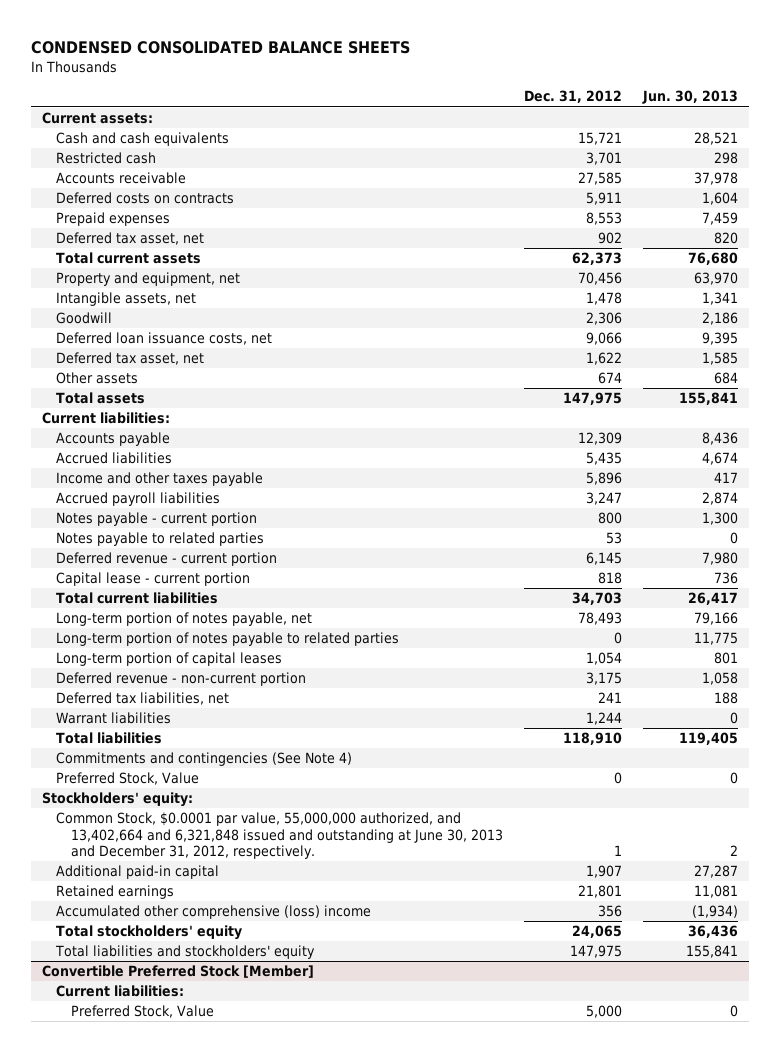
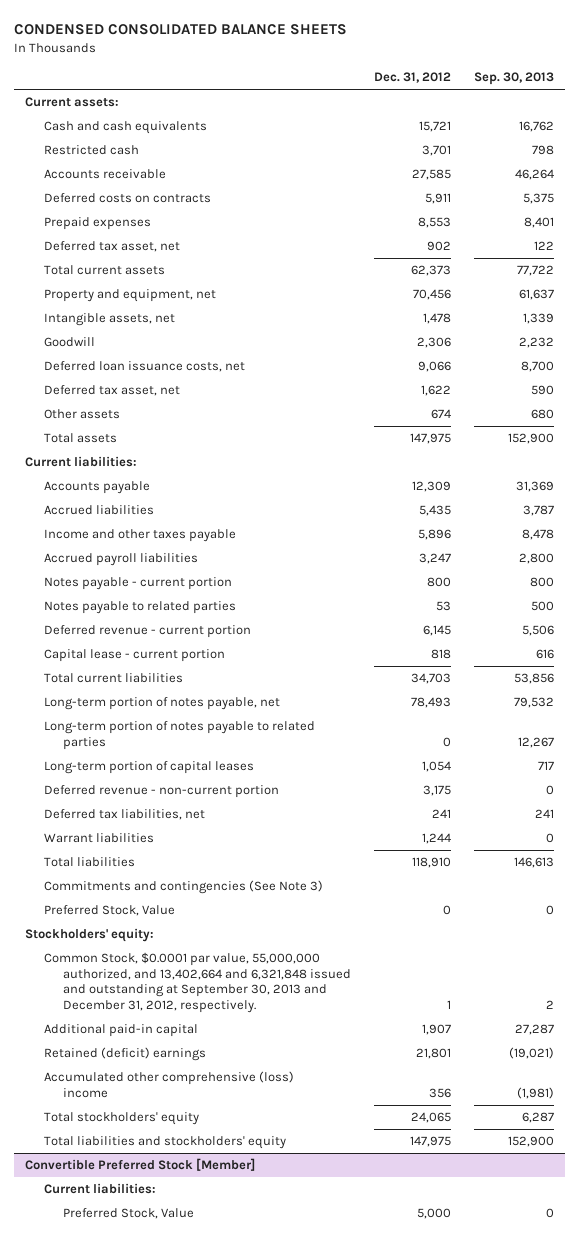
[642,90,739,105] Jun. 30, 2013 -> none
none -> [473,71,554,85] Sep. 30, 2013
[56,752,353,767] Commitments and contingencies (See Note 4) -> [44,880,324,895] Commitments and contingencies (See Note 3)
[56,812,503,859] Common Stock, $0.0001 par value, 55,000,000 authorized, and 13,402,664 and 6,321,848 issued and outstanding at June 30, 2013 and December 31, 2012, respectively. -> [44,952,352,1013] Common Stock, $0.0001 par value, 55,000,000 authorized, and 13,402,664 and 6,321,848 issued and outstanding at September 30, 2013 and December 31, 2012, respectively.
[56,885,175,900] Retained earnings -> [44,1047,207,1062] Retained (deficit) earnings

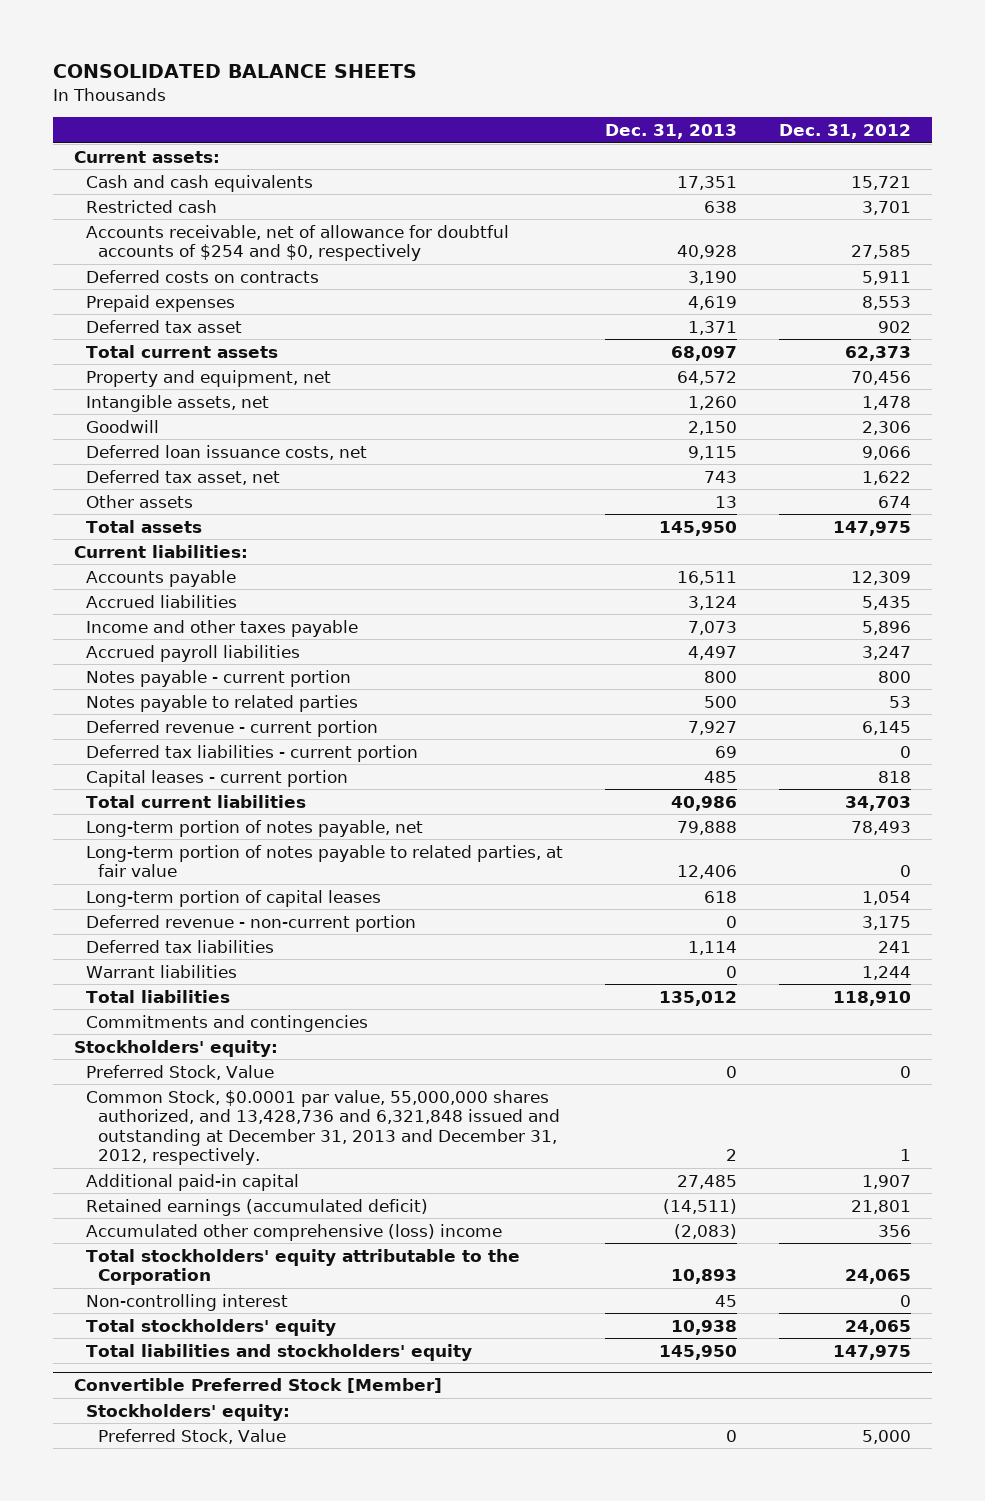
[13,24,347,36] CONDENSED CONSOLIDATED BALANCE SHEETS -> [52,64,417,79] CONSOLIDATED BALANCE SHEETS
[473,71,554,85] Sep. 30, 2013 -> none
none -> [605,124,738,140] Dec. 31, 2013
[44,169,167,180] Accounts receivable -> [85,224,509,262] Accounts receivable, net of allowance for doubtful accounts of $254 and $0, respectively
[44,241,181,253] Deferred tax asset, net -> [85,319,242,333] Deferred tax asset
none -> [85,744,418,762] Deferred tax liabilities - current portion
[44,649,226,663] Capital lease - current portion -> [85,769,348,787] Capital leases - current portion
[44,721,316,750] Long-term portion of notes payable to related parties -> [85,844,563,878] Long-term portion of notes payable to related parties, at fair value
[44,809,206,821] Deferred tax liabilities, net -> [85,939,274,953] Deferred tax liabilities
[44,880,324,895] Commitments and contingencies (See Note 3) -> [85,1014,368,1032] Commitments and contingencies
[44,905,176,917] Preferred Stock, Value -> [85,1064,274,1080] Preferred Stock, Value
[44,952,352,1013] Common Stock, $0.0001 par value, 55,000,000 authorized, and 13,402,664 and 6,321,848 issued and outstanding at September 30, 2013 and December 31, 2012, respectively. -> [85,1089,561,1166] Common Stock, $0.0001 par value, 55,000,000 shares authorized, and 13,428,736 and 6,321,848 issued and outstanding at December 31, 2013 and December 31, 2012, respectively.
[44,1047,207,1062] Retained (deficit) earnings -> [85,1198,428,1216] Retained earnings (accumulated deficit)
none -> [85,1248,520,1286] Total stockholders' equity attributable to the Corporation
none -> [85,1293,288,1311] Non-controlling interest
[44,1183,157,1195] Current liabilities: -> none
none -> [85,1403,290,1421] Stockholders' equity:

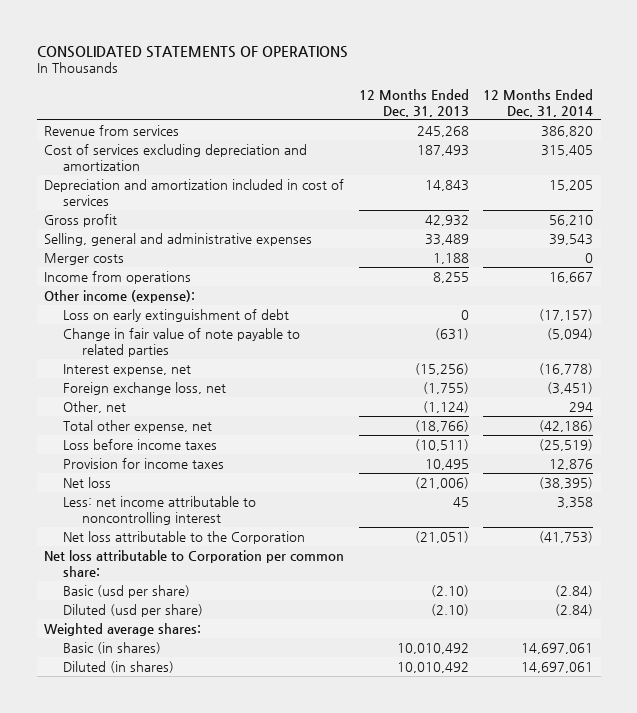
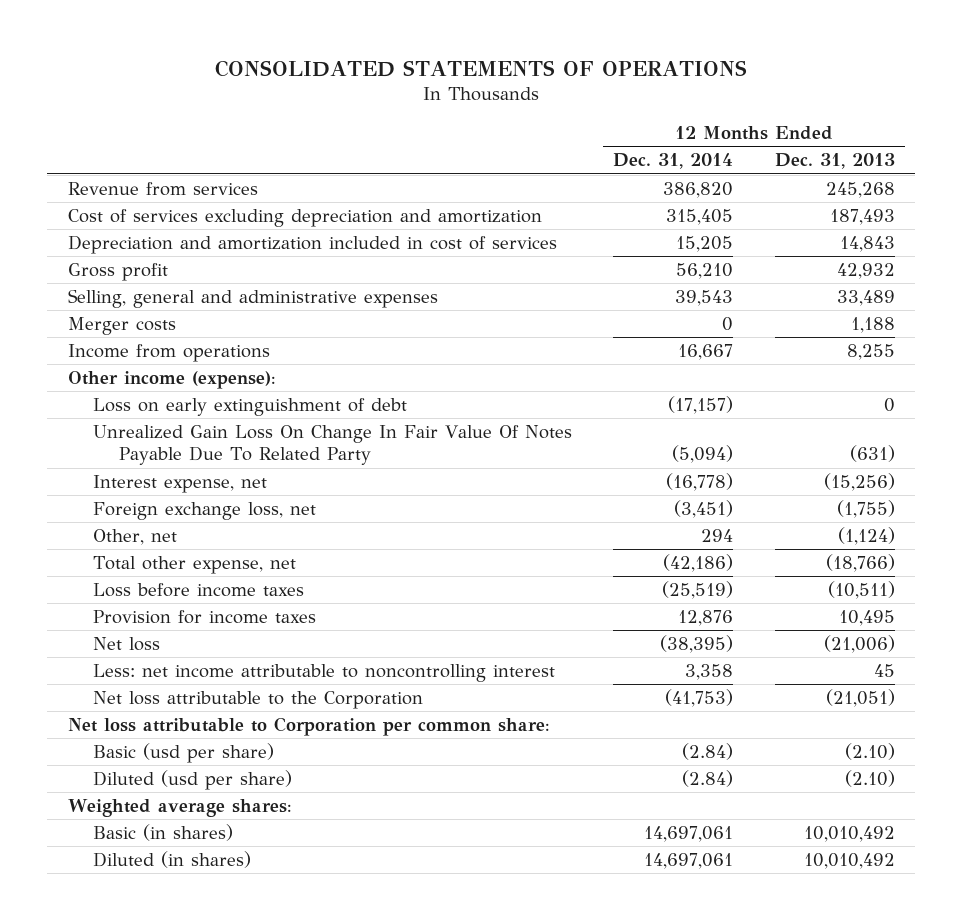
[63,327,301,357] Change in fair value of note payable to related parties -> [93,425,573,466] Unrealized Gain Loss On Change In Fair Value Of Notes Payable Due To Related Party

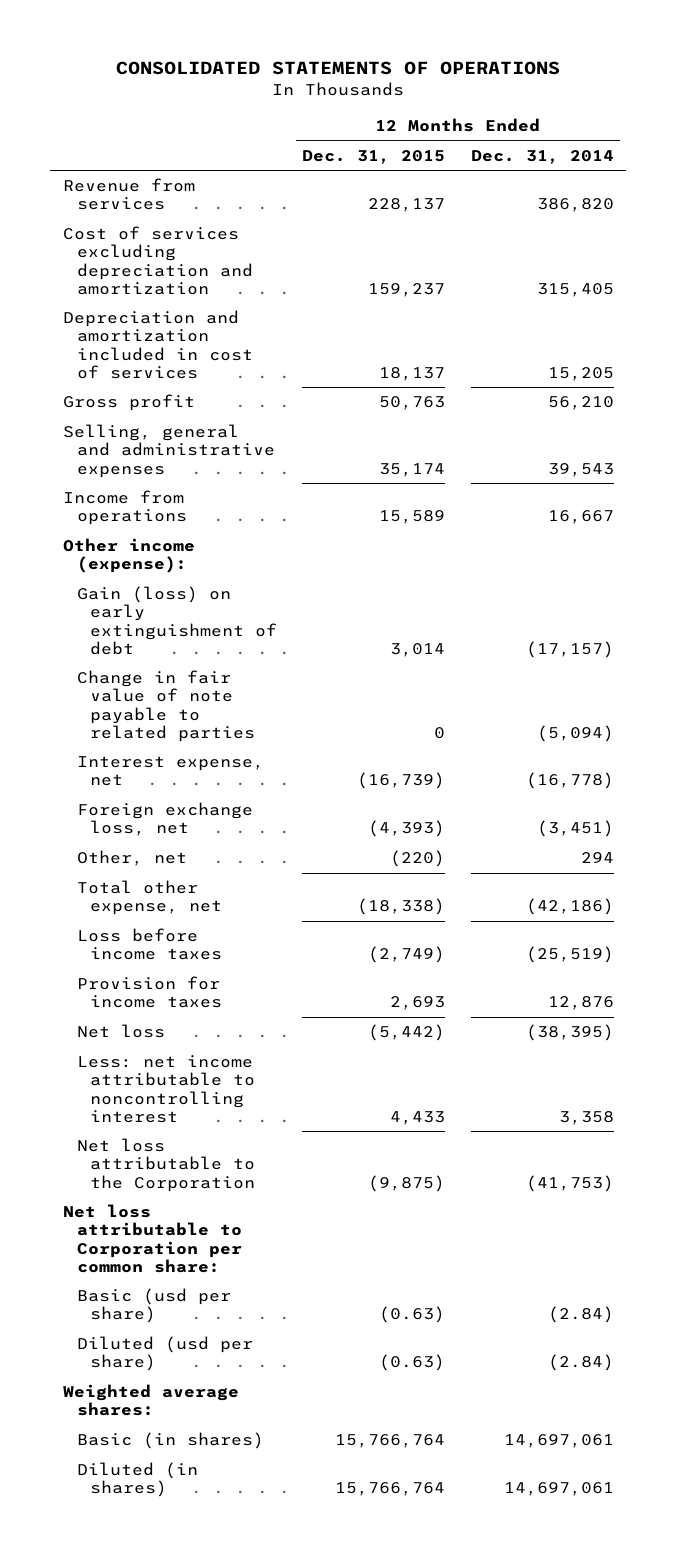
[774,153,895,170] Dec. 31, 2013 -> none
none -> [302,149,446,164] Dec. 31, 2015
[67,317,176,336] Merger costs -> none
[93,398,408,417] Loss on early extinguishment of debt -> [76,586,278,655] Gain (loss) on early extinguishment of debt
[93,425,573,466] Unrealized Gain Loss On Change In Fair Value Of Notes Payable Due To Related Party -> [76,670,256,742] Change in fair value of note payable to related parties

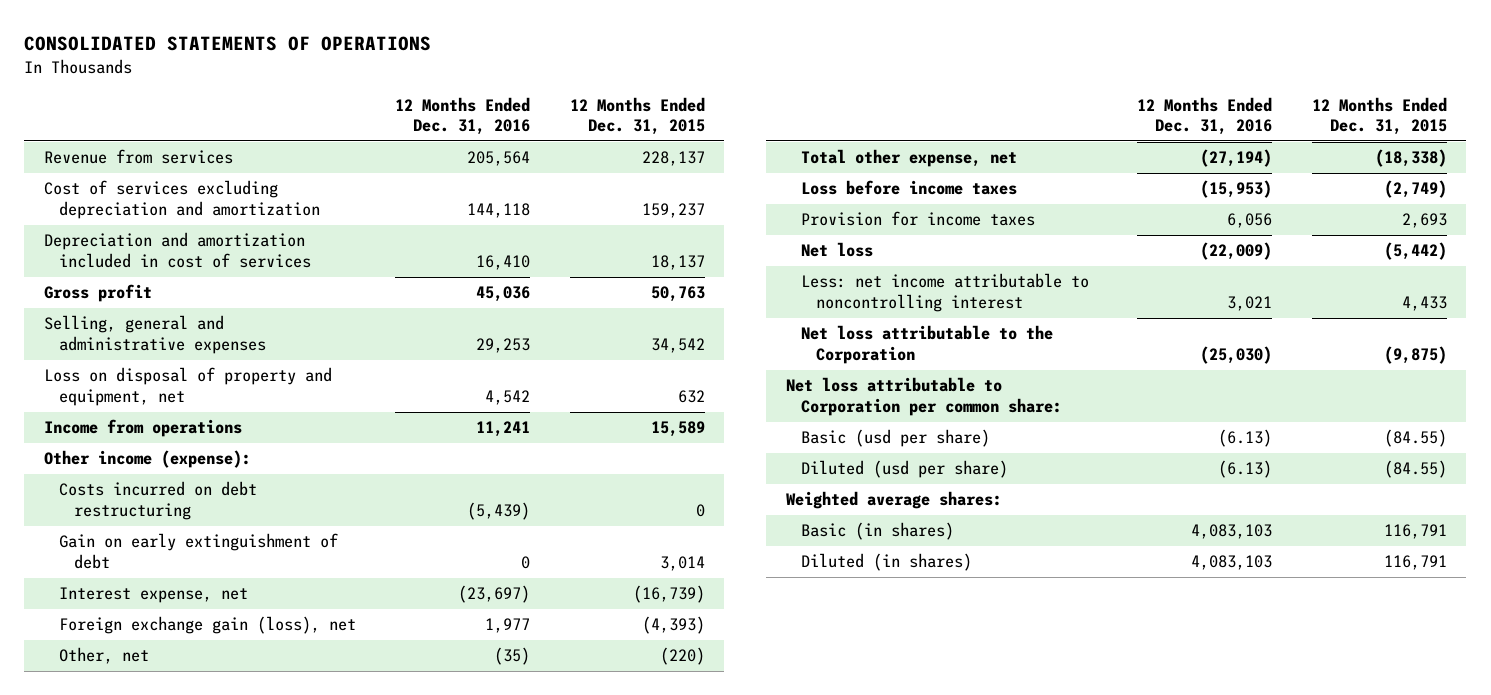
[470,149,614,164] Dec. 31, 2014 -> none
none -> [395,96,531,136] 12 Months Ended Dec. 31, 2016
[379,462,446,477] 35,174 -> [650,337,705,353] 34,542
none -> [43,367,332,406] Loss on disposal of property and equipment, net
[76,670,256,742] Change in fair value of note payable to related parties -> none
none -> [59,481,258,520] Costs incurred on debt restructuring
[76,586,278,655] Gain (loss) on early extinguishment of debt -> [59,533,339,569] Gain on early extinguishment of debt
[76,802,253,837] Foreign exchange loss, net -> [59,616,357,635] Foreign exchange gain (loss), net
[379,1306,446,1324] (0.63) -> [1383,429,1447,448] (84.55)
[379,1354,446,1372] (0.63) -> [1383,460,1447,479] (84.55)
[335,1434,446,1449] 15,766,764 -> [1383,524,1447,540] 116,791
[335,1482,446,1497] 15,766,764 -> [1383,555,1447,571] 116,791

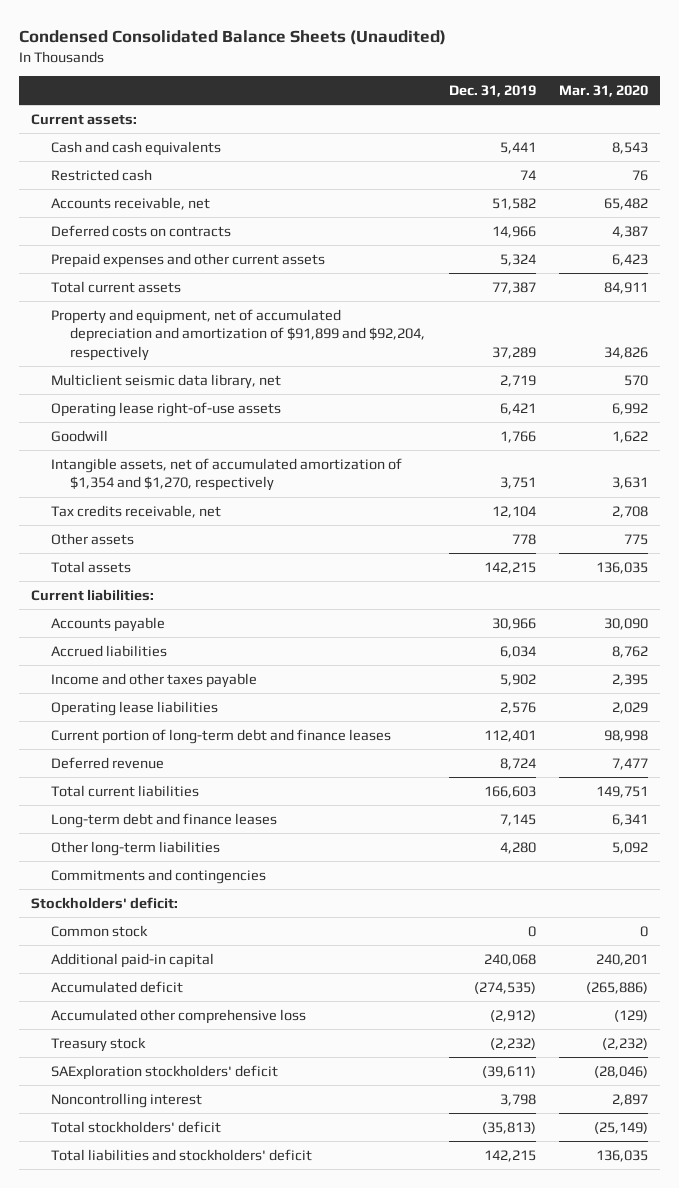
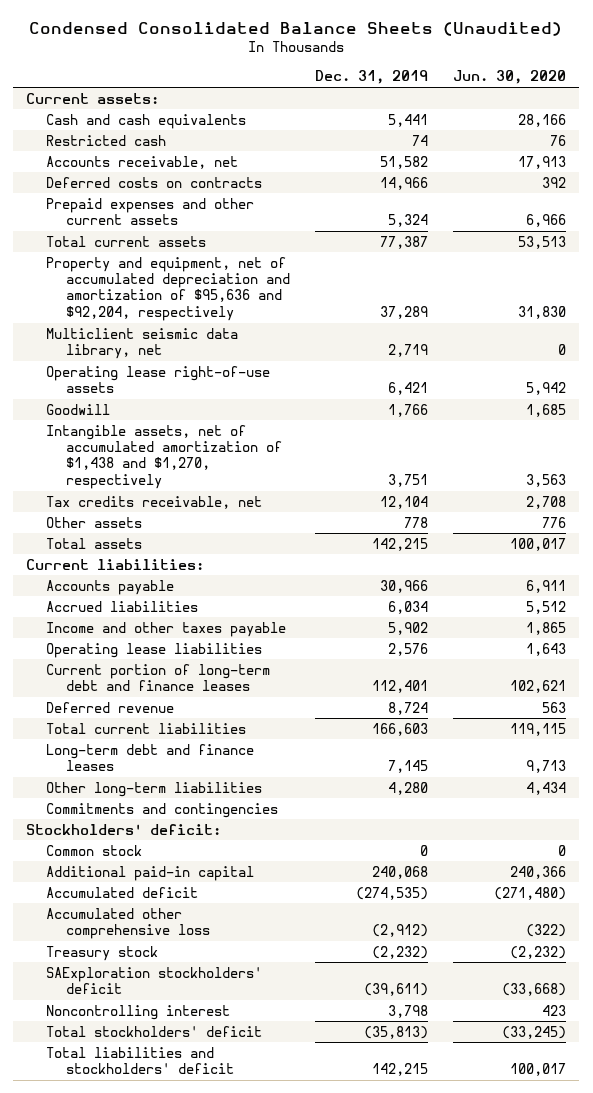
[559,85,649,98] Mar. 31, 2020 -> none
none -> [453,70,567,85] Jun. 30, 2020
[50,308,426,362] Property and equipment, net of accumulated depreciation and amortization of $91,899 and $92,204, respectively -> [45,256,290,321] Property and equipment, net of accumulated depreciation and amortization of $95,636 and $92,204, respectively
[50,457,402,492] Intangible assets, net of accumulated amortization of $1,354 and $1,270, respectively -> [45,424,282,489] Intangible assets, net of accumulated amortization of $1,438 and $1,270, respectively

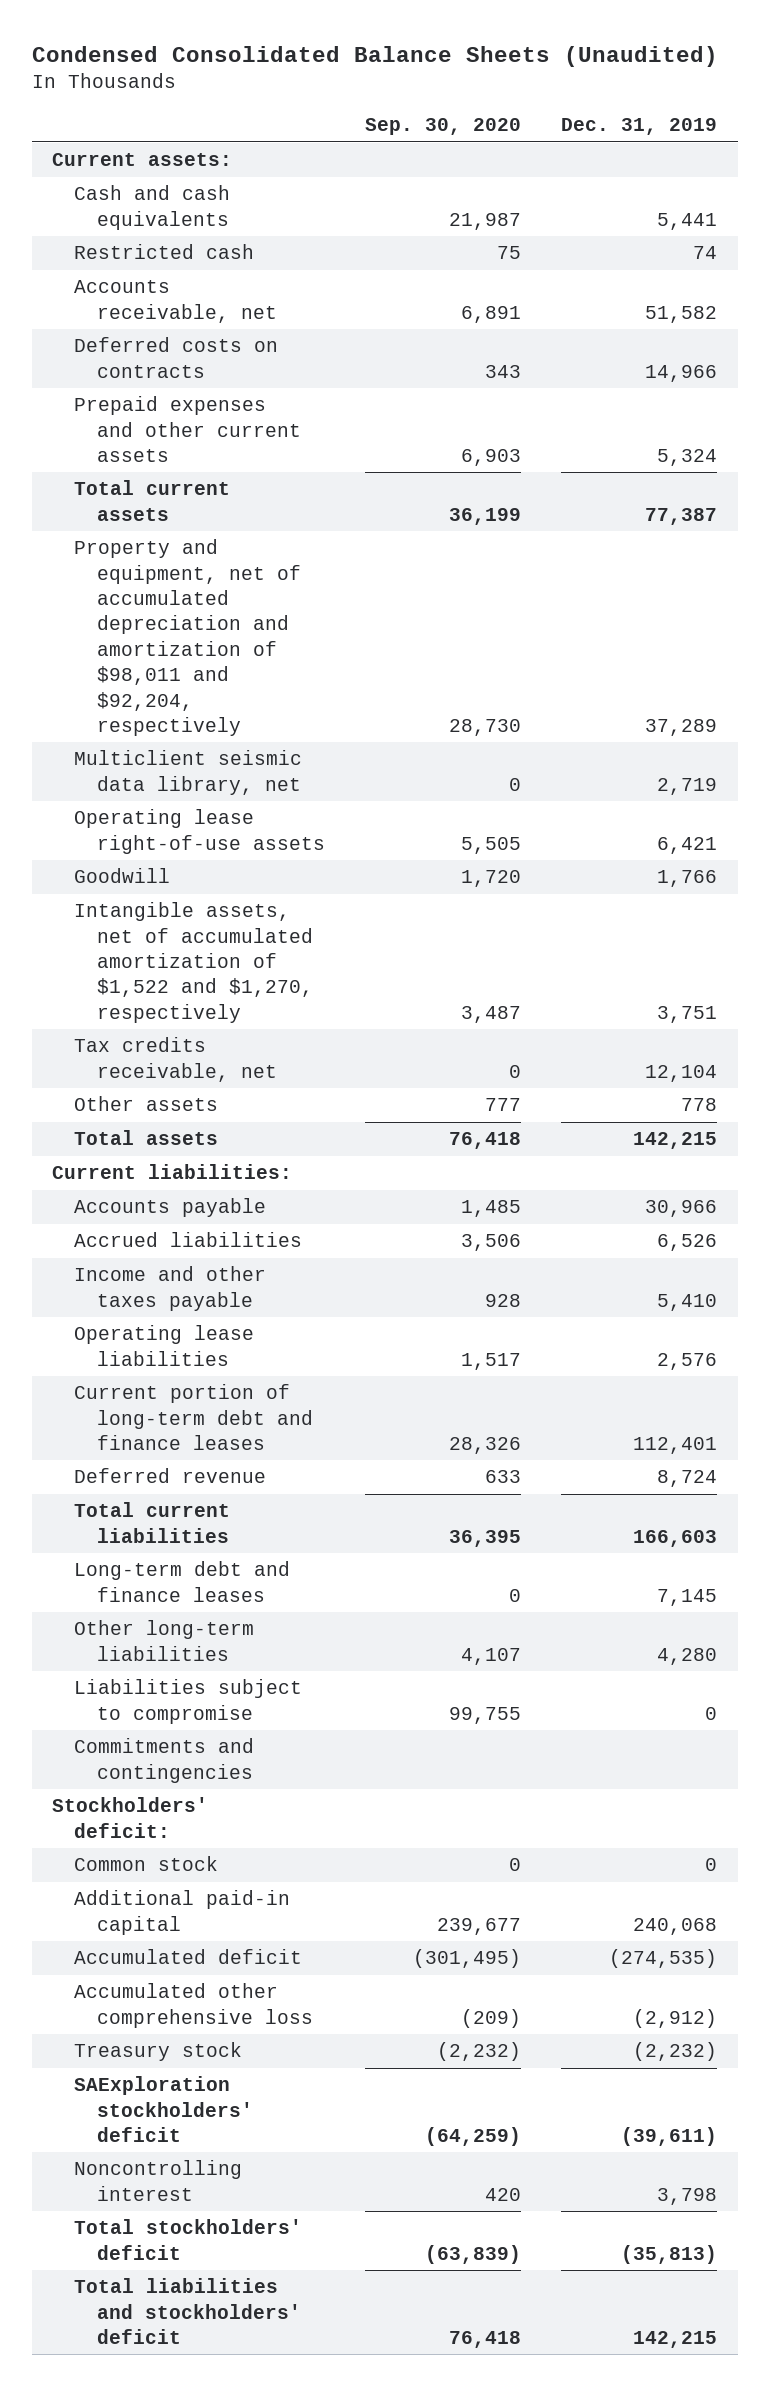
[453,70,567,85] Jun. 30, 2020 -> none
none -> [364,118,521,136] Sep. 30, 2020
[45,256,290,321] Property and equipment, net of accumulated depreciation and amortization of $95,636 and $92,204, respectively -> [74,539,301,737] Property and equipment, net of accumulated depreciation and amortization of $98,011 and $92,204, respectively
[45,424,282,489] Intangible assets, net of accumulated amortization of $1,438 and $1,270, respectively -> [74,902,313,1023] Intangible assets, net of accumulated amortization of $1,522 and $1,270, respectively
[388,600,429,614] 6,034 -> [657,1234,718,1252] 6,526
[388,621,429,635] 5,902 -> [657,1293,718,1311] 5,410
none -> [74,1679,303,1724] Liabilities subject to compromise

